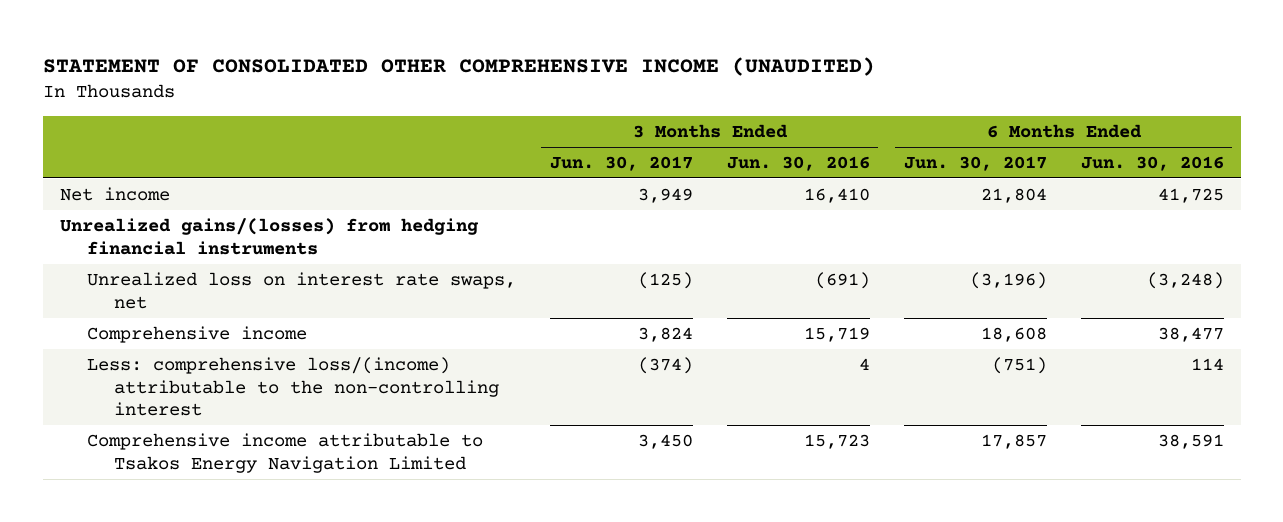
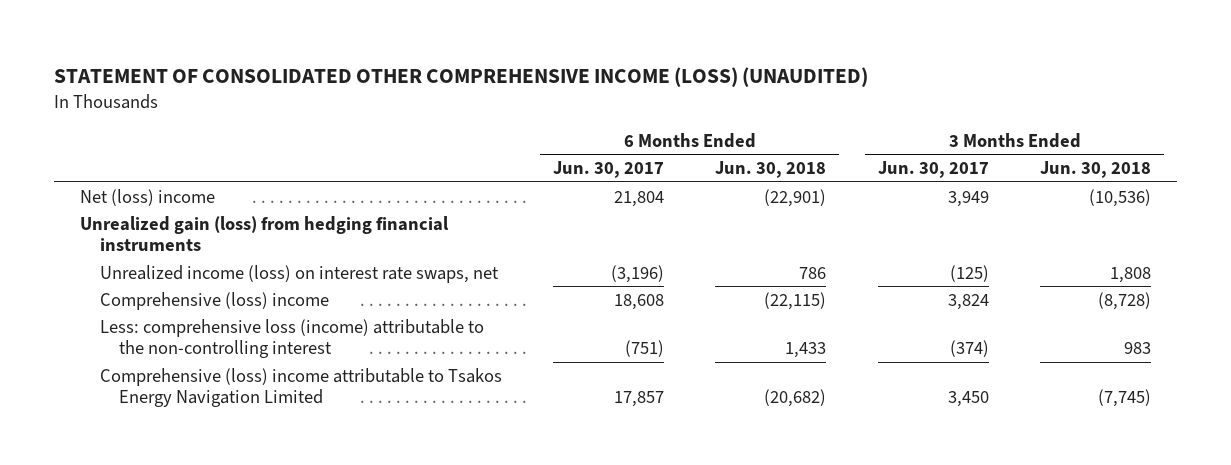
[42,56,875,76] STATEMENT OF CONSOLIDATED OTHER COMPREHENSIVE INCOME (UNAUDITED) -> [54,67,869,88] STATEMENT OF CONSOLIDATED OTHER COMPREHENSIVE INCOME (LOSS) (UNAUDITED)
[726,155,870,171] Jun. 30, 2016 -> none
[1080,155,1224,171] Jun. 30, 2016 -> none
none -> [715,161,827,179] Jun. 30, 2018
none -> [1040,161,1152,179] Jun. 30, 2018
[59,186,170,201] Net income -> [80,188,216,206] Net (loss) income
[59,217,479,255] Unrealized gains/(losses) from hedging financial instruments -> [80,215,450,252] Unrealized gain (loss) from hedging financial instruments
[86,271,516,309] Unrealized loss on interest rate swaps, net -> [99,264,499,283] Unrealized income (loss) on interest rate swaps, net
[86,325,307,343] Comprehensive income -> [99,291,329,310] Comprehensive (loss) income
[86,356,500,417] Less: comprehensive loss/(income) attributable to the non-controlling interest -> [99,318,484,359] Less: comprehensive loss (income) attributable to the non-controlling interest
[86,432,483,473] Comprehensive income attributable to Tsakos Energy Navigation Limited -> [99,367,502,408] Comprehensive (loss) income attributable to Tsakos Energy Navigation Limited

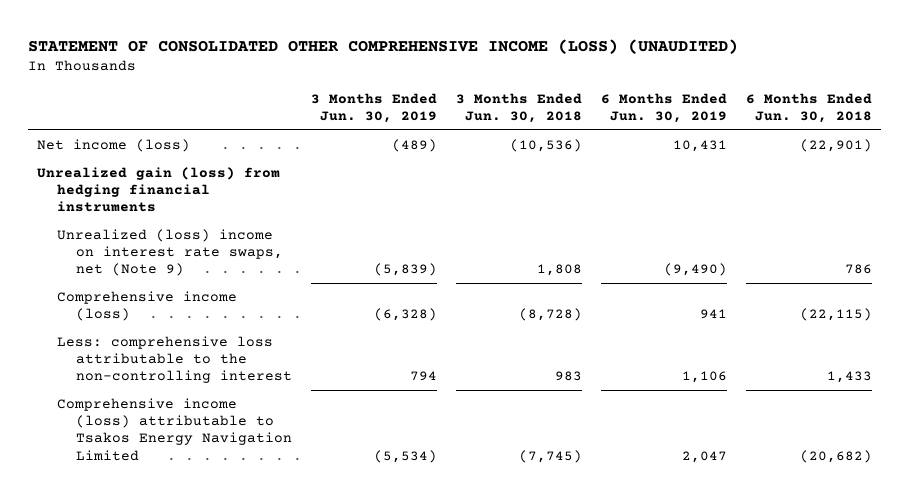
[553,161,665,179] Jun. 30, 2017 -> none
[877,161,989,179] Jun. 30, 2017 -> none
none -> [311,93,438,124] 3 Months Ended Jun. 30, 2019
none -> [600,93,727,124] 6 Months Ended Jun. 30, 2019
[80,188,216,206] Net (loss) income -> [37,139,191,153] Net income (loss)
[99,264,499,283] Unrealized income (loss) on interest rate swaps, net -> [56,229,284,277] Unrealized (loss) income on interest rate swaps, net (Note 9)
[99,291,329,310] Comprehensive (loss) income -> [56,291,237,322] Comprehensive income (loss)
[99,318,484,359] Less: comprehensive loss (income) attributable to the non-controlling interest -> [56,336,293,384] Less: comprehensive loss attributable to the non-controlling interest
[99,367,502,408] Comprehensive (loss) income attributable to Tsakos Energy Navigation Limited -> [56,398,293,461] Comprehensive income (loss) attributable to Tsakos Energy Navigation Limited

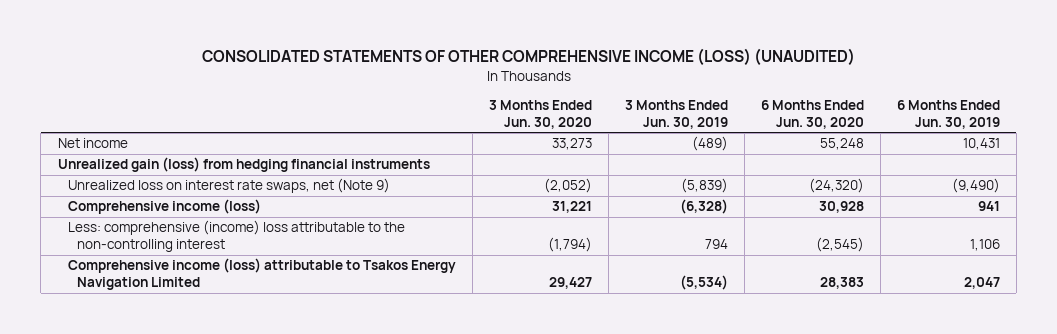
[27,38,738,54] STATEMENT OF CONSOLIDATED OTHER COMPREHENSIVE INCOME (LOSS) (UNAUDITED) -> [201,48,855,66] CONSOLIDATED STATEMENTS OF OTHER COMPREHENSIVE INCOME (LOSS) (UNAUDITED)
[455,93,582,124] 3 Months Ended Jun. 30, 2018 -> none
[745,93,872,124] 6 Months Ended Jun. 30, 2018 -> none
none -> [488,99,592,129] 3 Months Ended Jun. 30, 2020
none -> [760,99,864,129] 6 Months Ended Jun. 30, 2020
[37,139,191,153] Net income (loss) -> [57,138,128,149] Net income
[56,229,284,277] Unrealized (loss) income on interest rate swaps, net (Note 9) -> [67,178,390,194] Unrealized loss on interest rate swaps, net (Note 9)
[56,336,293,384] Less: comprehensive loss attributable to the non-controlling interest -> [67,220,405,253] Less: comprehensive (income) loss attributable to the non-controlling interest

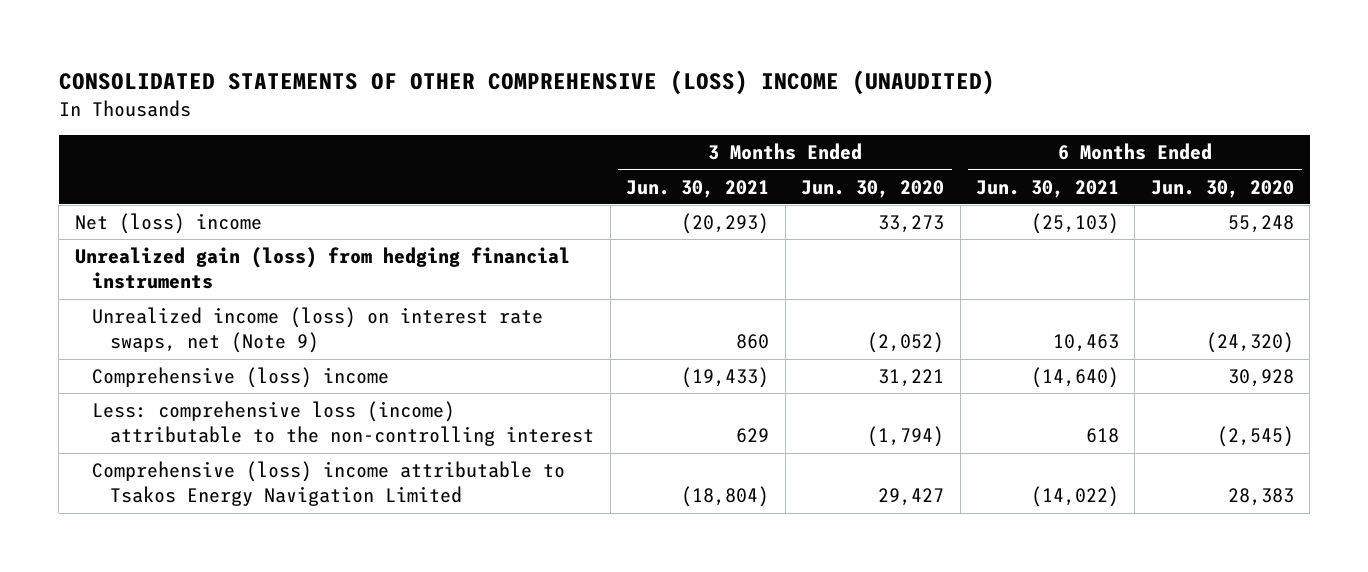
[201,48,855,66] CONSOLIDATED STATEMENTS OF OTHER COMPREHENSIVE INCOME (LOSS) (UNAUDITED) -> [58,70,995,96] CONSOLIDATED STATEMENTS OF OTHER COMPREHENSIVE (LOSS) INCOME (UNAUDITED)
[624,99,728,129] 3 Months Ended Jun. 30, 2019 -> none
[896,99,1000,129] 6 Months Ended Jun. 30, 2019 -> none
none -> [626,179,770,198] Jun. 30, 2021
none -> [976,179,1120,198] Jun. 30, 2021
[57,138,128,149] Net income -> [74,212,262,234] Net (loss) income
[67,178,390,194] Unrealized loss on interest rate swaps, net (Note 9) -> [92,306,544,354] Unrealized income (loss) on interest rate swaps, net (Note 9)
[67,199,261,215] Comprehensive income (loss) -> [92,366,390,388] Comprehensive (loss) income
[67,220,405,253] Less: comprehensive (income) loss attributable to the non-controlling interest -> [92,400,595,447] Less: comprehensive loss (income) attributable to the non-controlling interest
[67,258,456,291] Comprehensive income (loss) attributable to Tsakos Energy Navigation Limited -> [92,460,566,507] Comprehensive (loss) income attributable to Tsakos Energy Navigation Limited

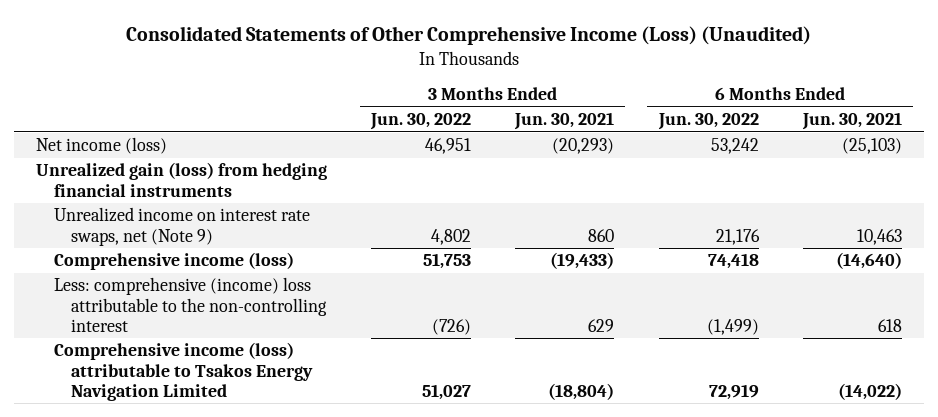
[58,70,995,96] CONSOLIDATED STATEMENTS OF OTHER COMPREHENSIVE (LOSS) INCOME (UNAUDITED) -> [125,26,811,46] Consolidated Statements of Other Comprehensive Income (Loss) (Unaudited)
[801,179,945,198] Jun. 30, 2020 -> none
[1150,179,1294,198] Jun. 30, 2020 -> none
none -> [370,113,472,131] Jun. 30, 2022
none -> [657,113,759,131] Jun. 30, 2022
[74,212,262,234] Net (loss) income -> [36,137,168,155] Net income (loss)
[92,306,544,354] Unrealized income (loss) on interest rate swaps, net (Note 9) -> [53,207,310,246] Unrealized income on interest rate swaps, net (Note 9)
[92,366,390,388] Comprehensive (loss) income -> [53,252,294,271] Comprehensive income (loss)
[92,400,595,447] Less: comprehensive loss (income) attributable to the non-controlling interest -> [53,277,327,332] Less: comprehensive (income) loss attributable to the non-controlling interest
[92,460,566,507] Comprehensive (loss) income attributable to Tsakos Energy Navigation Limited -> [53,342,313,401] Comprehensive income (loss) attributable to Tsakos Energy Navigation Limited

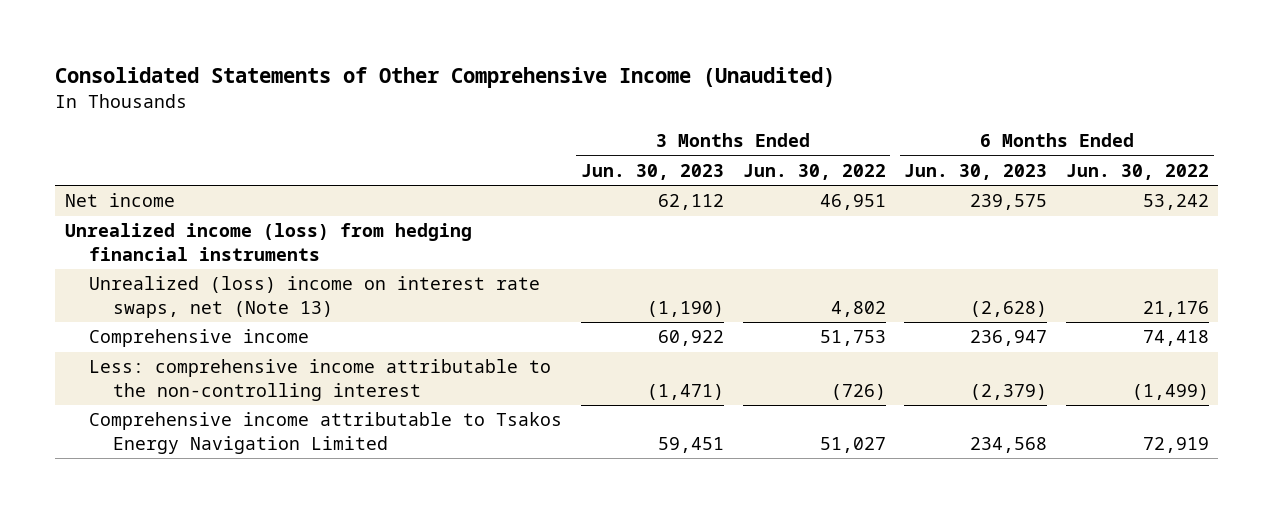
[125,26,811,46] Consolidated Statements of Other Comprehensive Income (Loss) (Unaudited) -> [55,67,836,89] Consolidated Statements of Other Comprehensive Income (Unaudited)
[514,112,615,131] Jun. 30, 2021 -> none
[801,112,902,131] Jun. 30, 2021 -> none
none -> [580,163,724,180] Jun. 30, 2023
none -> [904,163,1048,180] Jun. 30, 2023
[36,137,168,155] Net income (loss) -> [64,193,175,208] Net income
[36,162,328,197] Unrealized gain (loss) from hedging financial instruments -> [64,223,472,261] Unrealized income (loss) from hedging financial instruments
[53,207,310,246] Unrealized income on interest rate swaps, net (Note 9) -> [89,276,541,318] Unrealized (loss) income on interest rate swaps, net (Note 13)
[53,252,294,271] Comprehensive income (loss) -> [89,329,310,348] Comprehensive income
[53,277,327,332] Less: comprehensive (income) loss attributable to the non-controlling interest -> [89,359,552,401] Less: comprehensive income attributable to the non-controlling interest
[53,342,313,401] Comprehensive income (loss) attributable to Tsakos Energy Navigation Limited -> [89,412,563,454] Comprehensive income attributable to Tsakos Energy Navigation Limited

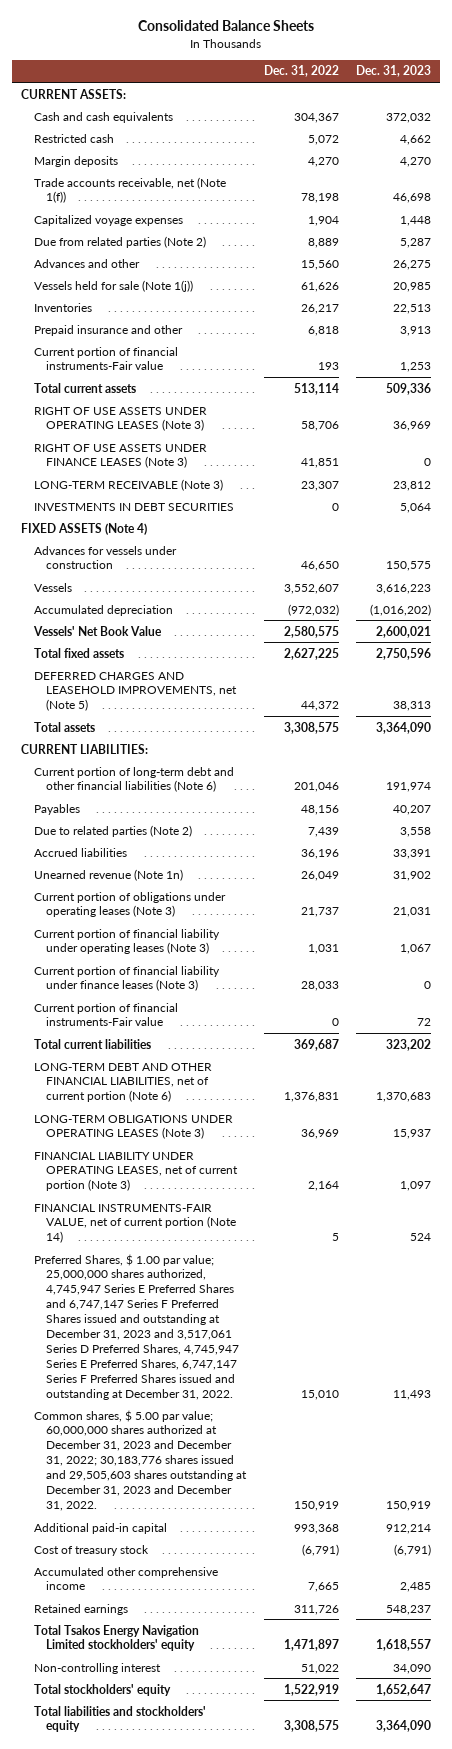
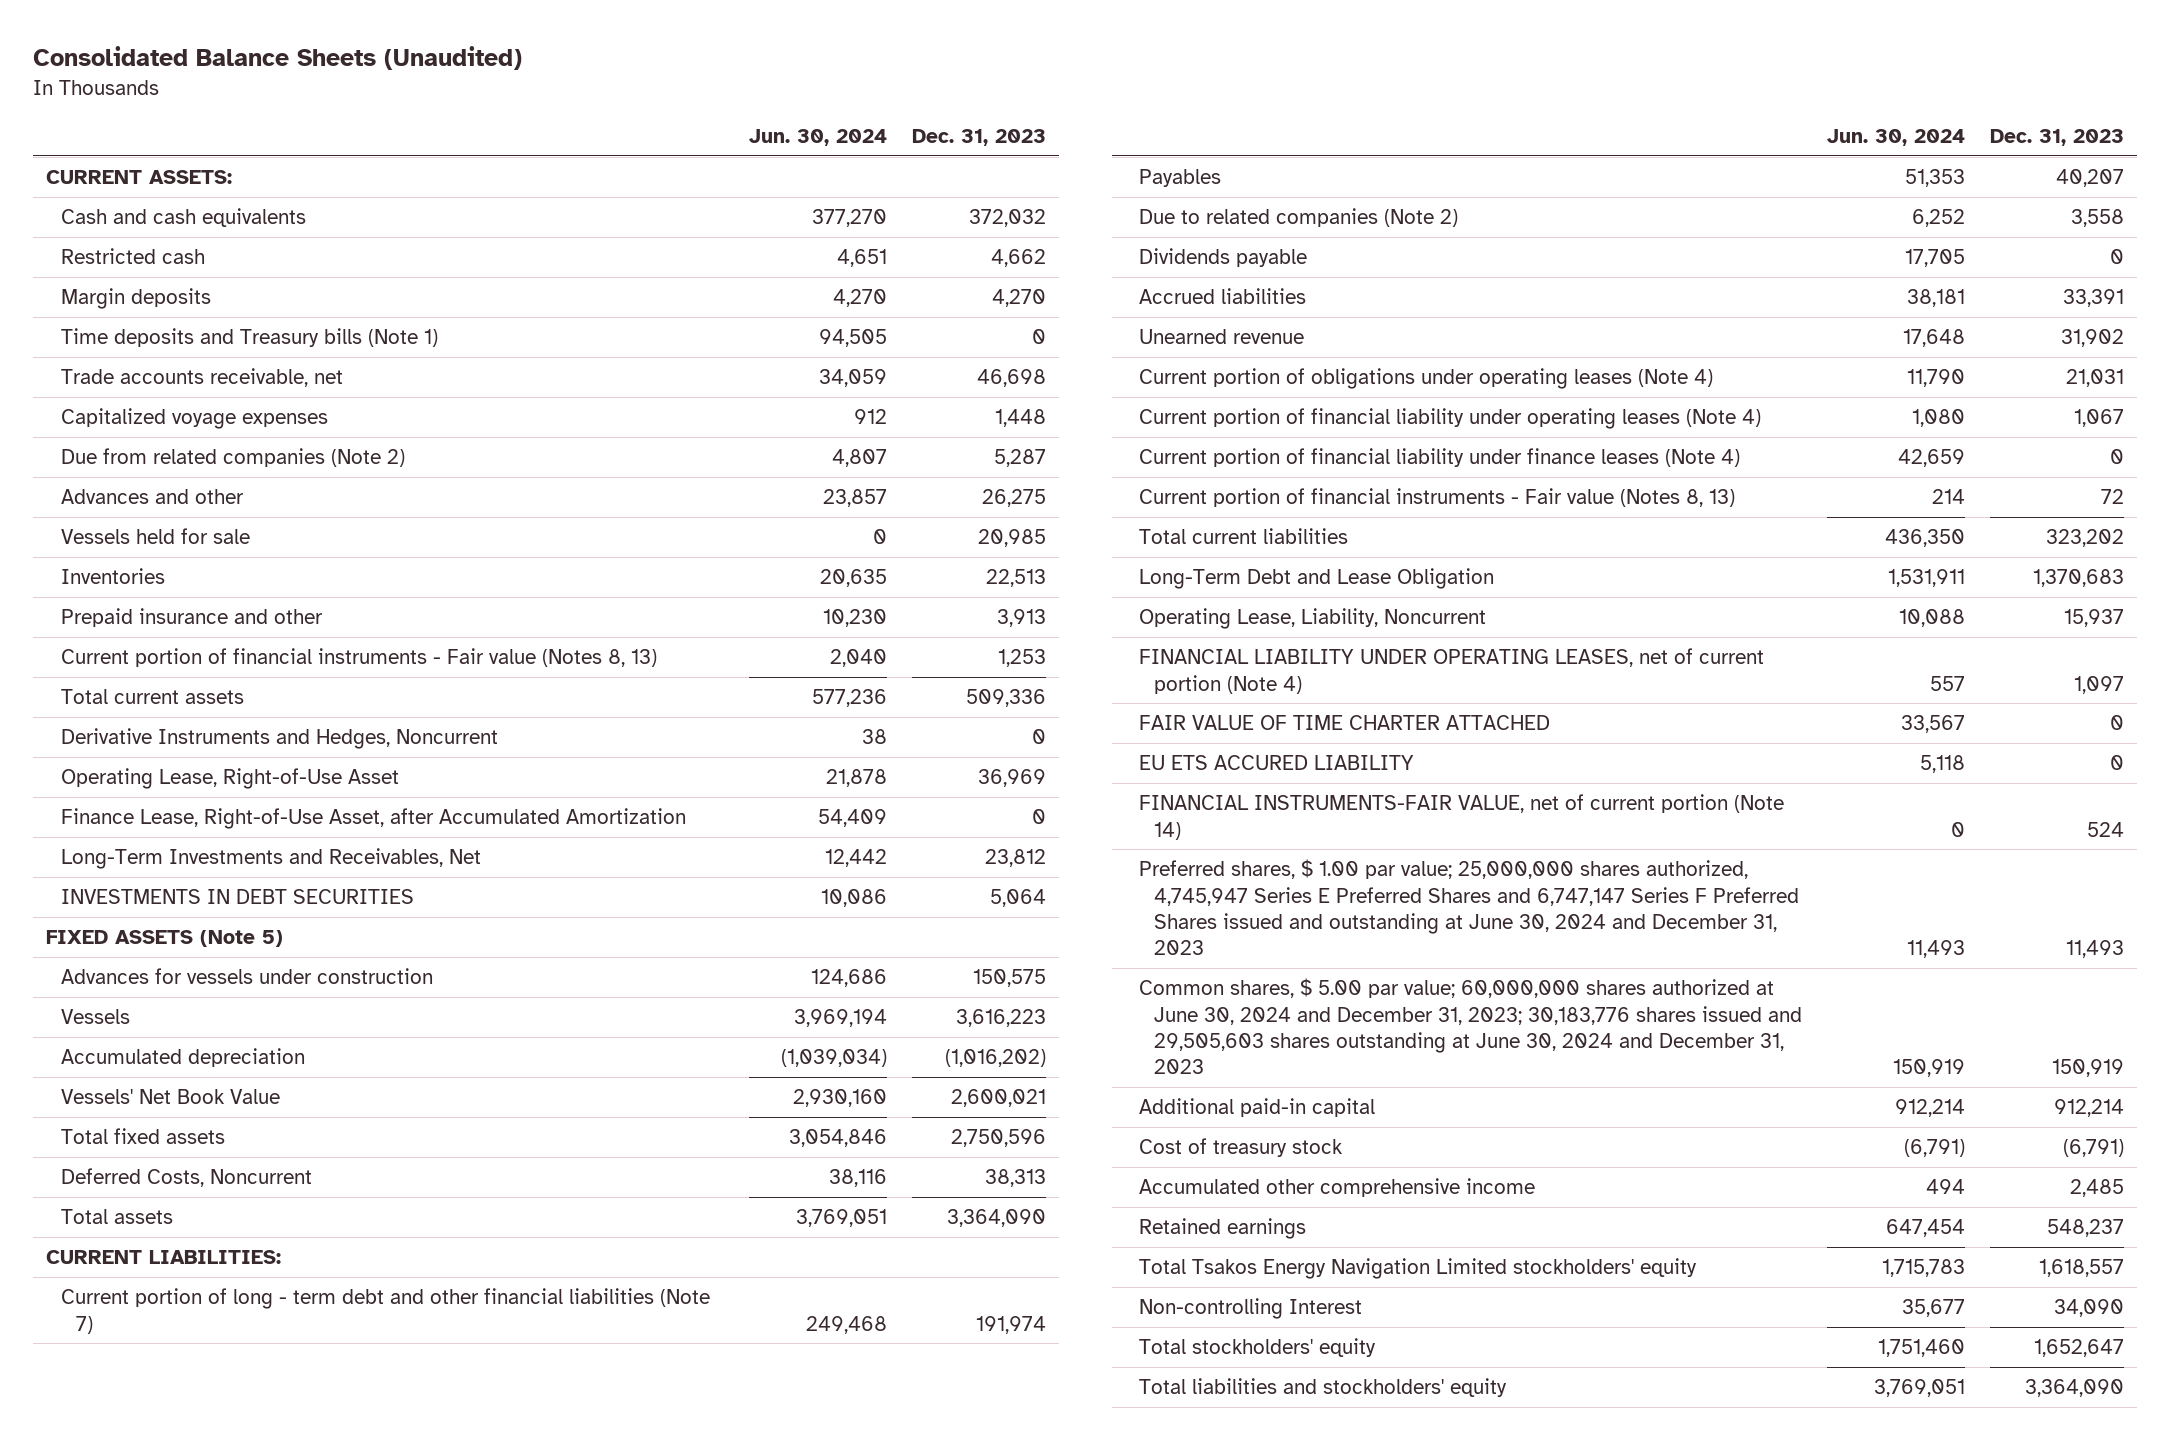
[138,20,315,32] Consolidated Balance Sheets -> [33,46,523,71] Consolidated Balance Sheets (Unaudited)
[263,65,339,78] Dec. 31, 2022 -> none
none -> [749,129,888,147] Jun. 30, 2024
none -> [60,328,438,348] Time deposits and Treasury bills (Note 1)
[33,176,226,204] Trade accounts receivable, net (Note 1(f)) -> [60,368,343,388] Trade accounts receivable, net
[33,235,206,248] Due from related parties (Note 2) -> [60,448,405,468] Due from related companies (Note 2)
[33,279,193,292] Vessels held for sale (Note 1(j)) -> [60,528,250,545] Vessels held for sale
[33,346,178,371] Current portion of financial instruments-Fair value -> [60,648,657,668] Current portion of financial instruments - Fair value (Notes 8, 13)
none -> [60,728,498,750] Derivative Instruments and Hedges, Noncurrent
[33,406,207,432] RIGHT OF USE ASSETS UNDER OPERATING LEASES (Note 3) -> [60,768,399,790] Operating Lease, Right-of-Use Asset
[33,443,207,469] RIGHT OF USE ASSETS UNDER FINANCE LEASES (Note 3) -> [60,808,686,830] Finance Lease, Right-of-Use Asset, after Accumulated Amortization
[33,478,223,491] LONG-TERM RECEIVABLE (Note 3) -> [60,848,481,870] Long-Term Investments and Receivables, Net
[21,522,148,535] FIXED ASSETS (Note 4) -> [45,930,283,948] FIXED ASSETS (Note 5)
[33,671,238,712] DEFERRED CHARGES AND LEASEHOLD IMPROVEMENTS, net (Note 5) -> [60,1168,312,1188] Deferred Costs, Noncurrent
[33,766,234,793] Current portion of long-term debt and other financial liabilities (Note 6) -> [60,1288,710,1334] Current portion of long - term debt and other financial liabilities (Note 7)
[33,824,192,837] Due to related parties (Note 2) -> [1139,208,1459,228] Due to related companies (Note 2)
none -> [1139,248,1308,268] Dividends payable
[33,868,183,881] Unearned revenue (Note 1n) -> [1139,329,1305,345] Unearned revenue
[33,891,226,918] Current portion of obligations under operating leases (Note 3) -> [1139,368,1714,390] Current portion of obligations under operating leases (Note 4)
[33,928,220,955] Current portion of financial liability under operating leases (Note 3) -> [1139,408,1762,430] Current portion of financial liability under operating leases (Note 4)
[33,965,220,992] Current portion of financial liability under finance leases (Note 3) -> [1139,448,1741,468] Current portion of financial liability under finance leases (Note 4)
[33,1002,178,1027] Current portion of financial instruments-Fair value -> [1139,488,1736,508] Current portion of financial instruments - Fair value (Notes 8, 13)
[33,1062,212,1103] LONG-TERM DEBT AND OTHER FINANCIAL LIABILITIES, net of current portion (Note 6) -> [1139,568,1495,590] Long-Term Debt and Lease Obligation
[33,1114,233,1140] LONG-TERM OBLIGATIONS UNDER OPERATING LEASES (Note 3) -> [1139,608,1487,630] Operating Lease, Liability, Noncurrent
[33,1151,239,1192] FINANCIAL LIABILITY UNDER OPERATING LEASES, net of current portion (Note 3) -> [1139,648,1765,694] FINANCIAL LIABILITY UNDER OPERATING LEASES, net of current portion (Note 4)
none -> [1139,715,1551,731] FAIR VALUE OF TIME CHARTER ATTACHED
none -> [1139,755,1415,771] EU ETS ACCURED LIABILITY
[33,1253,240,1400] Preferred Shares, $ 1.00 par value; 25,000,000 shares authorized, 4,745,947 Series E Preferred Shares and 6,747,147 Series F Preferred Shares issued and outstanding at December 31, 2023 and 3,517,061 Series D Preferred Shares, 4,745,947 Series E Preferred Shares, 6,747,147 Series F Preferred Shares issued and outstanding at December 31, 2022. -> [1139,859,1800,956] Preferred shares, $ 1.00 par value; 25,000,000 shares authorized, 4,745,947 Series E Preferred Shares and 6,747,147 Series F Preferred Shares issued and outstanding at June 30, 2024 and December 31, 2023
[33,1409,248,1511] Common shares, $ 5.00 par value; 60,000,000 shares authorized at December 31, 2023 and December 31, 2022; 30,183,776 shares issued and 29,505,603 shares outstanding at December 31, 2023 and December 31, 2022. -> [1139,978,1803,1075] Common shares, $ 5.00 par value; 60,000,000 shares authorized at June 30, 2024 and December 31, 2023; 30,183,776 shares issued and 29,505,603 shares outstanding at June 30, 2024 and December 31, 2023
[33,1662,161,1674] Non-controlling interest -> [1139,1298,1363,1320] Non-controlling Interest

